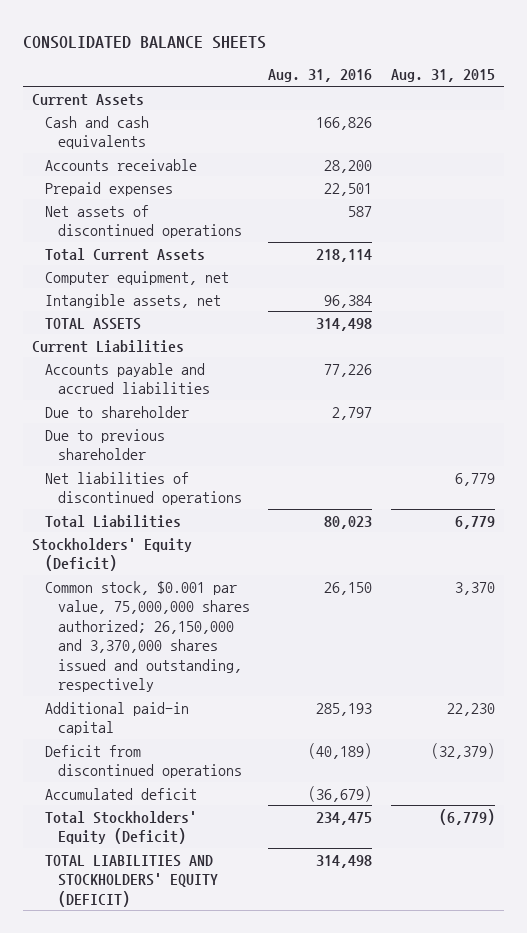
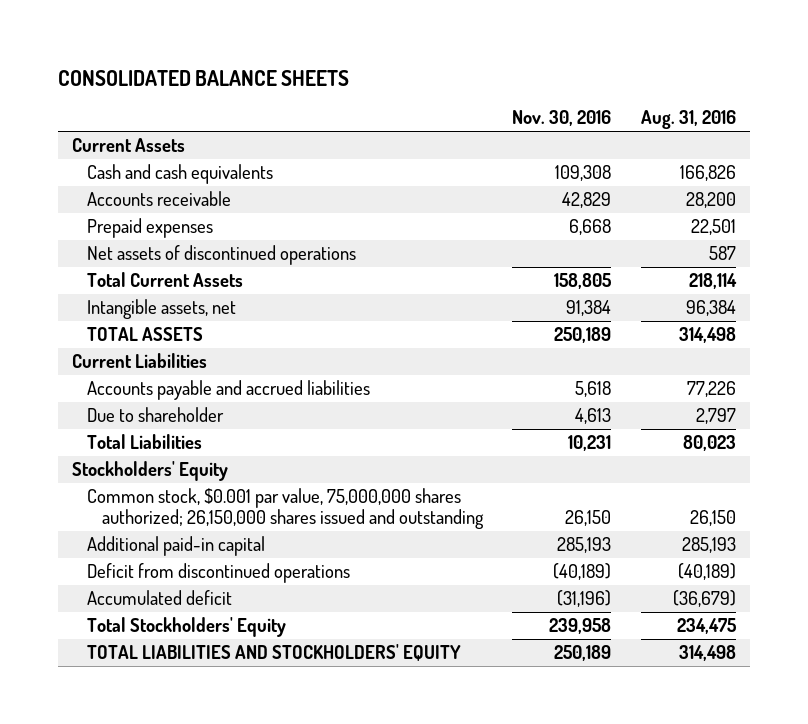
[390,69,495,83] Aug. 31, 2015 -> none
none -> [512,110,612,127] Nov. 30, 2016
[45,270,230,285] Computer equipment, net -> none
[45,428,166,461] Due to previous shareholder -> none
[45,471,243,506] Net liabilities of discontinued operations -> none
[32,537,193,572] Stockholders' Equity (Deficit) -> [72,461,229,482] Stockholders' Equity
[45,580,251,693] Common stock, $0.001 par value, 75,000,000 shares authorized; 26,150,000 and 3,370,000 shares issued and outstanding, respectively -> [87,488,484,530] Common stock, $0.001 par value, 75,000,000 shares authorized; 26,150,000 shares issued and outstanding
[45,810,198,845] Total Stockholders' Equity (Deficit) -> [87,617,287,638] Total Stockholders' Equity
[45,854,219,907] TOTAL LIABILITIES AND STOCKHOLDERS' EQUITY (DEFICIT) -> [87,644,462,662] TOTAL LIABILITIES AND STOCKHOLDERS' EQUITY

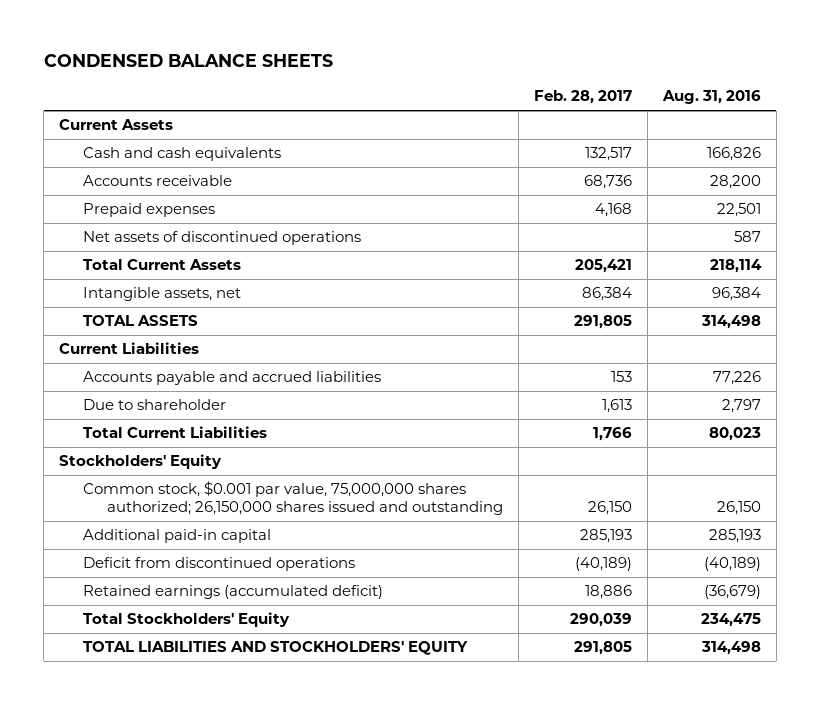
[57,70,349,87] CONSOLIDATED BALANCE SHEETS -> [43,53,333,67] CONDENSED BALANCE SHEETS
[512,110,612,127] Nov. 30, 2016 -> none
none -> [533,90,632,105] Feb. 28, 2017
[87,434,203,450] Total Liabilities -> [82,426,267,439] Total Current Liabilities
[87,590,233,606] Accumulated deficit -> [82,585,383,600] Retained earnings (accumulated deficit)

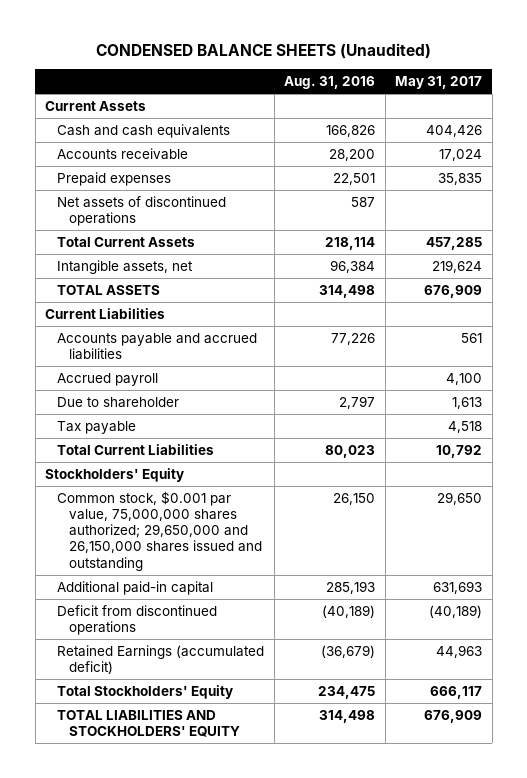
[43,53,333,67] CONDENSED BALANCE SHEETS -> [95,42,431,59] CONDENSED BALANCE SHEETS (Unaudited)
[533,90,632,105] Feb. 28, 2017 -> none
none -> [395,75,483,89] May 31, 2017
none -> [57,372,159,386] Accrued payroll
none -> [57,420,137,434] Tax payable
[82,481,503,516] Common stock, $0.001 par value, 75,000,000 shares authorized; 26,150,000 shares issued and outstanding -> [57,490,262,571] Common stock, $0.001 par value, 75,000,000 shares authorized; 29,650,000 and 26,150,000 shares issued and outstanding
[82,585,383,600] Retained earnings (accumulated deficit) -> [57,644,265,674] Retained Earnings (accumulated deficit)

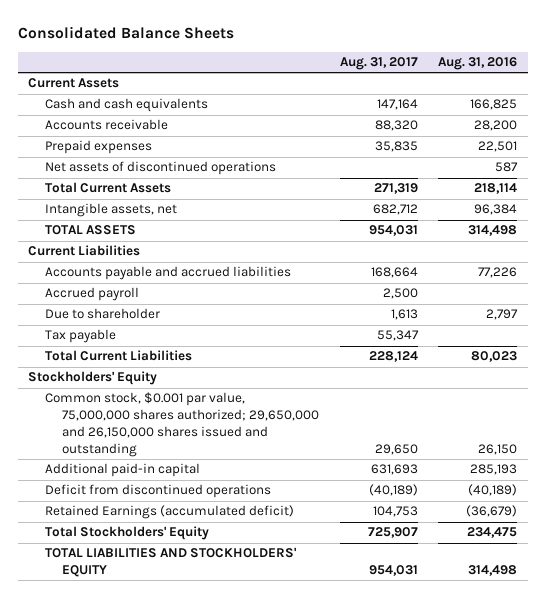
[95,42,431,59] CONDENSED BALANCE SHEETS (Unaudited) -> [17,26,234,40] Consolidated Balance Sheets
[395,75,483,89] May 31, 2017 -> none
none -> [339,57,418,71] Aug. 31, 2017
[326,124,376,137] 166,826 -> [470,99,518,111] 166,825

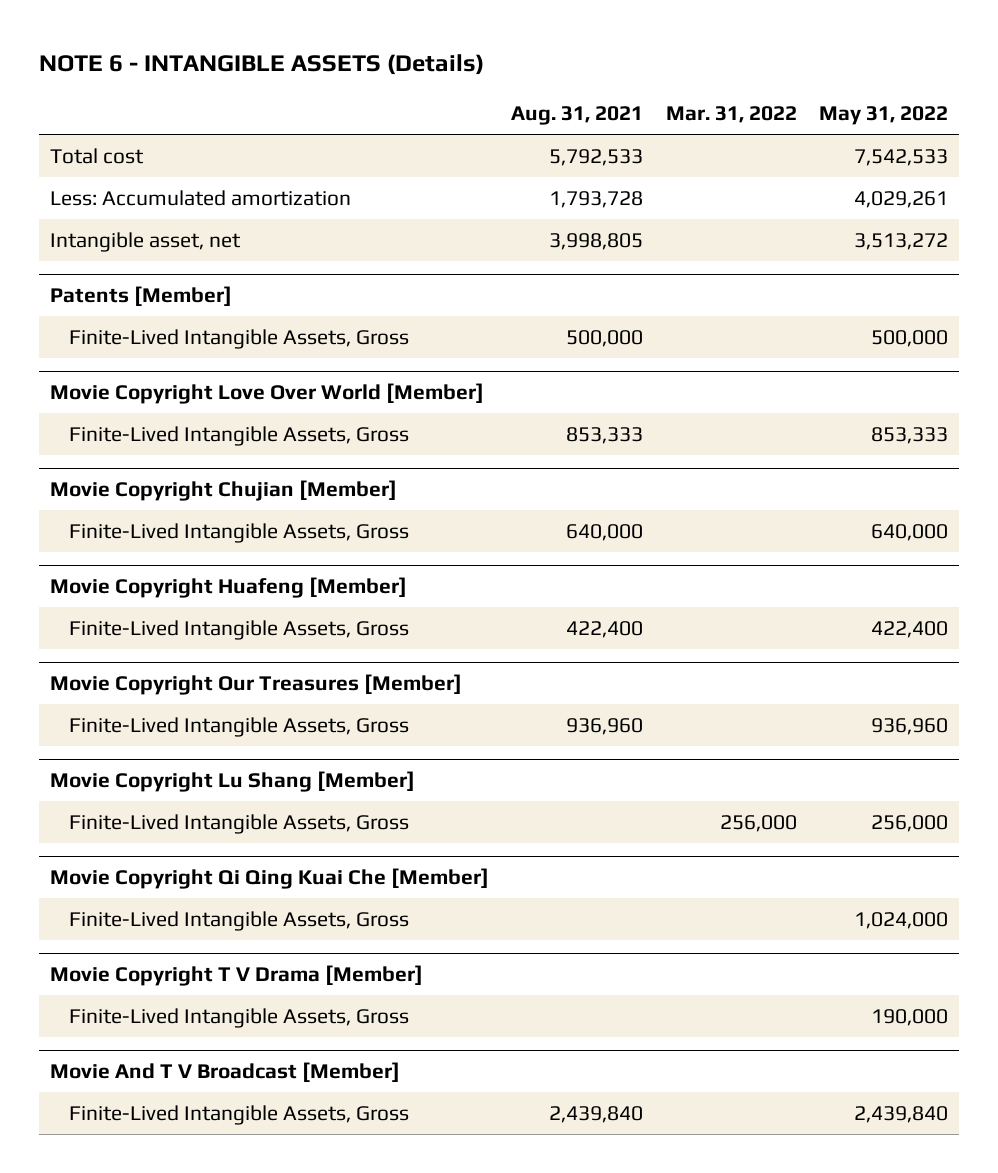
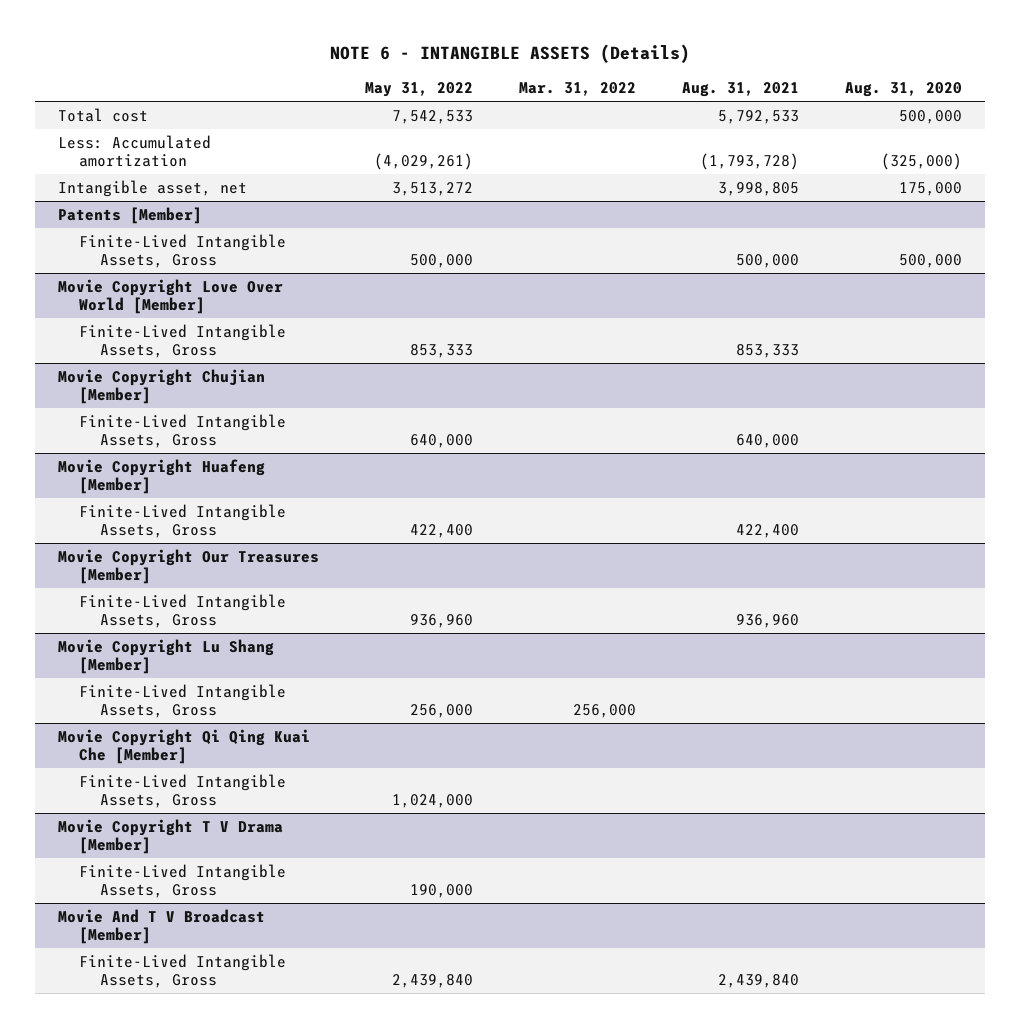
none -> [845,82,963,98] Aug. 31, 2020
[549,190,644,208] 1,793,728 -> [700,152,800,170] (1,793,728)
[853,190,948,208] 4,029,261 -> [373,152,473,170] (4,029,261)

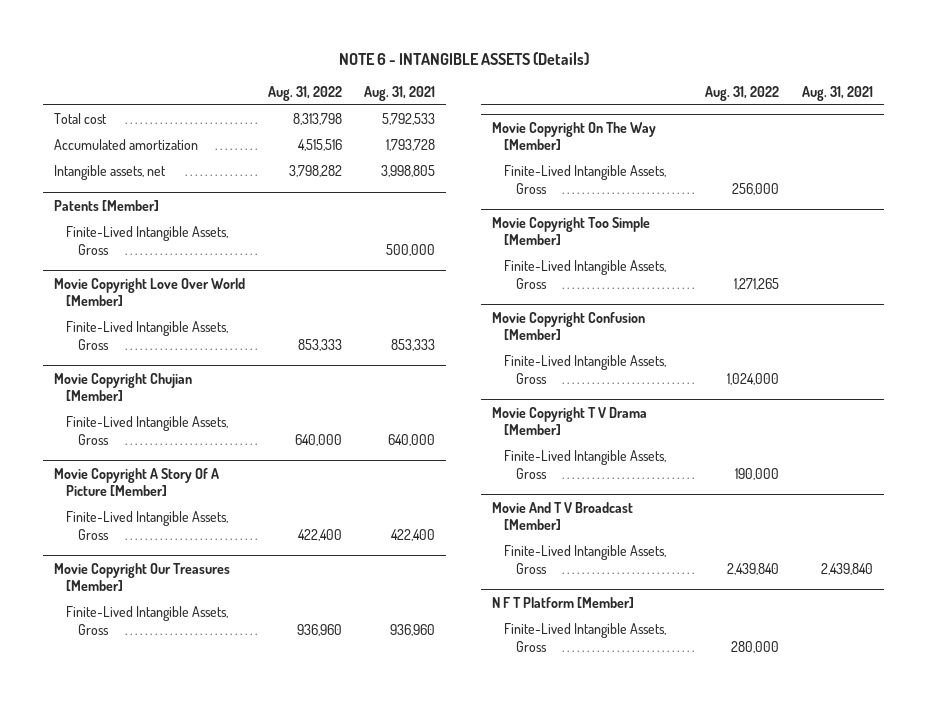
[364,82,473,98] May 31, 2022 -> none
[519,82,637,97] Mar. 31, 2022 -> none
[845,82,963,98] Aug. 31, 2020 -> none
none -> [267,85,342,101] Aug. 31, 2022
[57,134,211,167] Less: Accumulated amortization -> [54,138,199,150] Accumulated amortization
[700,152,800,170] (1,793,728) -> [386,138,436,151] 1,793,728
[57,179,247,197] Intangible asset, net -> [54,164,167,180] Intangible assets, net
[57,458,265,494] Movie Copyright Huafeng [Member] -> none
none -> [54,467,220,497] Movie Copyright A Story Of A Picture [Member]
[57,638,274,674] Movie Copyright Lu Shang [Member] -> none
none -> [492,121,657,151] Movie Copyright On The Way [Member]
[57,728,310,764] Movie Copyright Qi Qing Kuai Che [Member] -> none
none -> [492,216,651,246] Movie Copyright Too Simple [Member]
none -> [492,311,646,341] Movie Copyright Confusion [Member]
none -> [503,354,666,384] Finite-Lived Intangible Assets, Gross
none -> [492,596,635,608] N F T Platform [Member]
none -> [503,622,666,652] Finite-Lived Intangible Assets, Gross

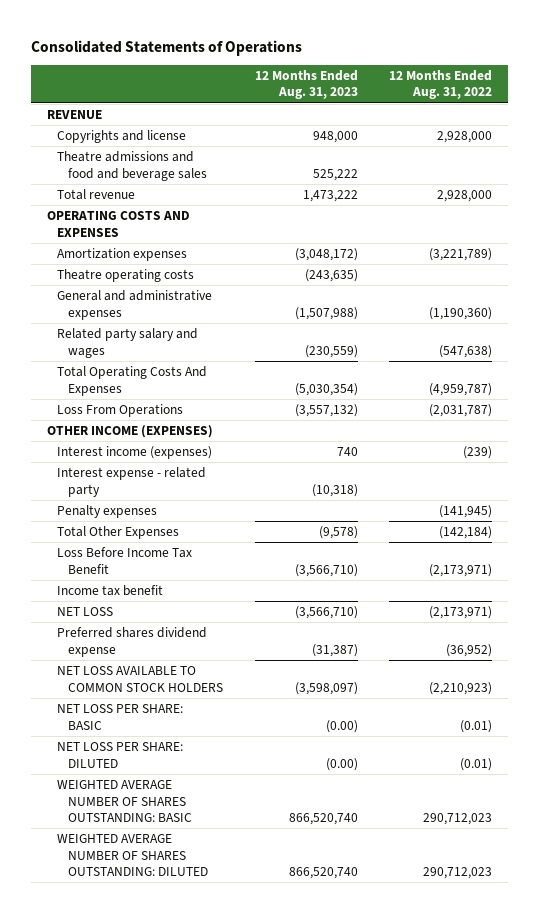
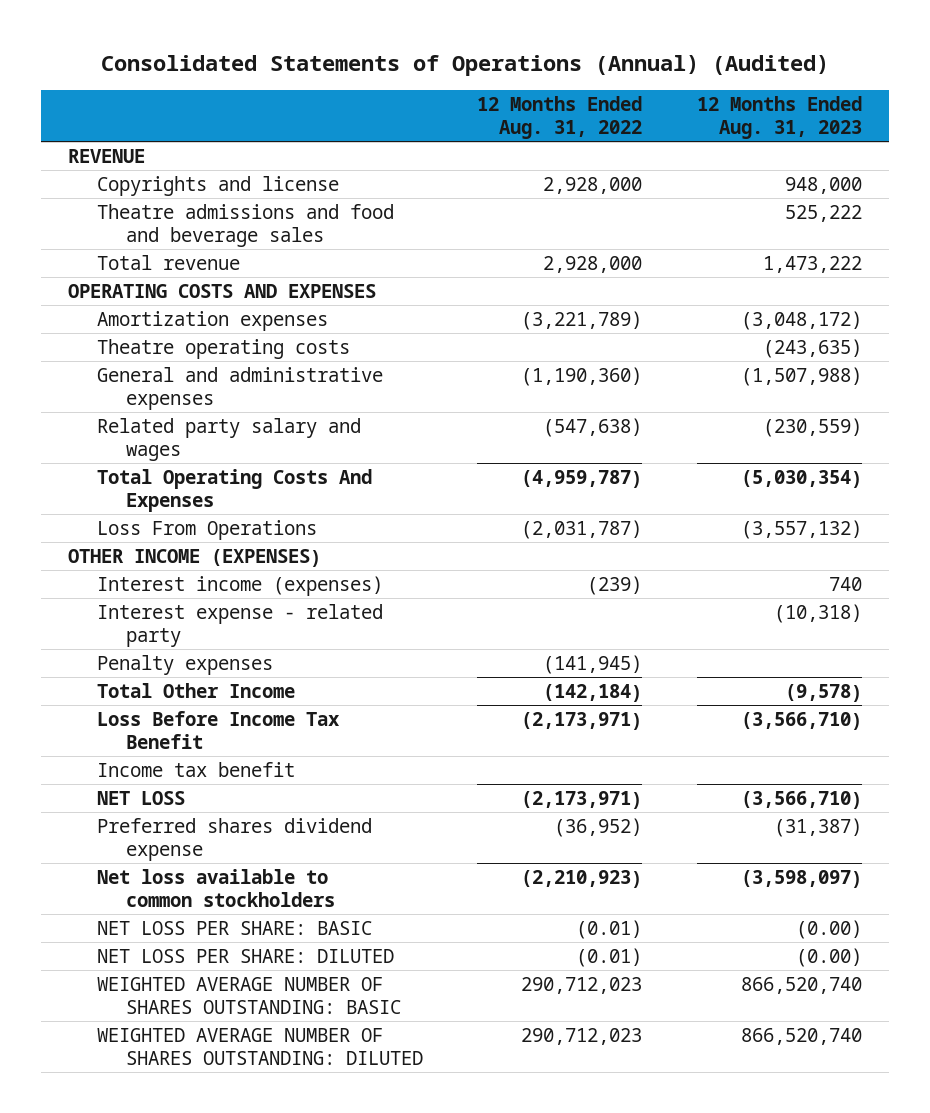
[30,39,302,56] Consolidated Statements of Operations -> [101,54,830,76] Consolidated Statements of Operations (Annual) (Audited)
[57,525,180,539] Total Other Expenses -> [97,683,296,699] Total Other Income
[57,665,224,692] NET LOSS AVAILABLE TO COMMON STOCK HOLDERS -> [97,869,336,907] Net loss available to common stockholders

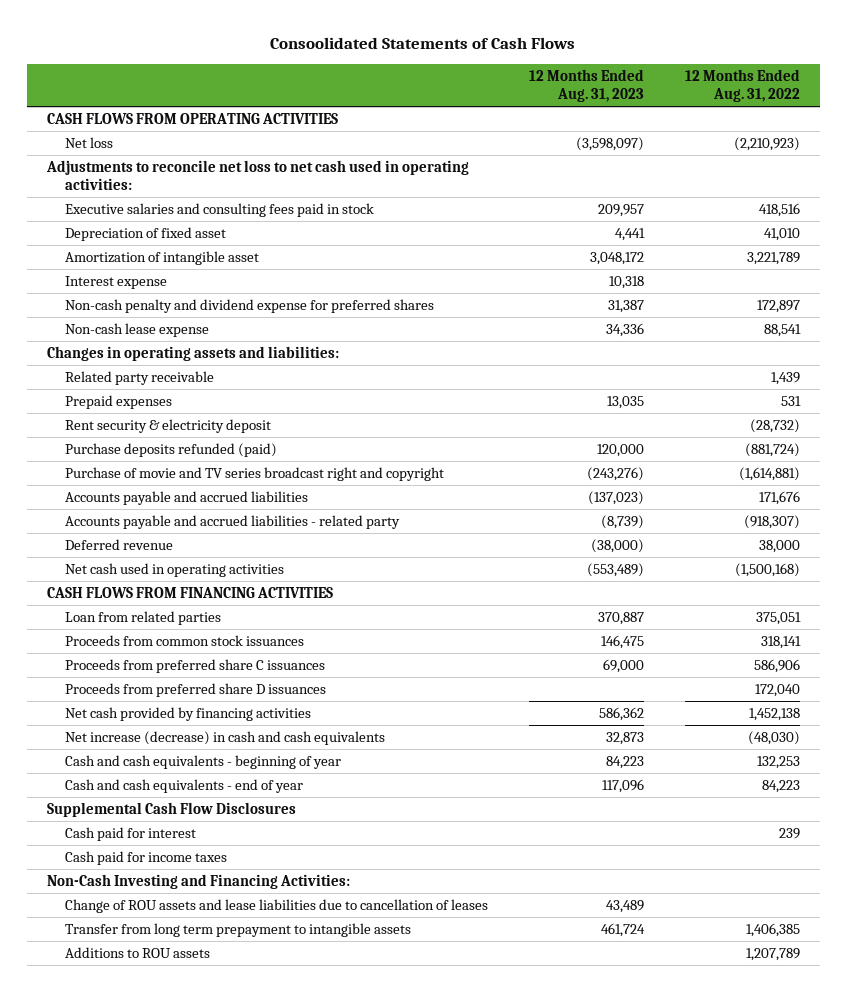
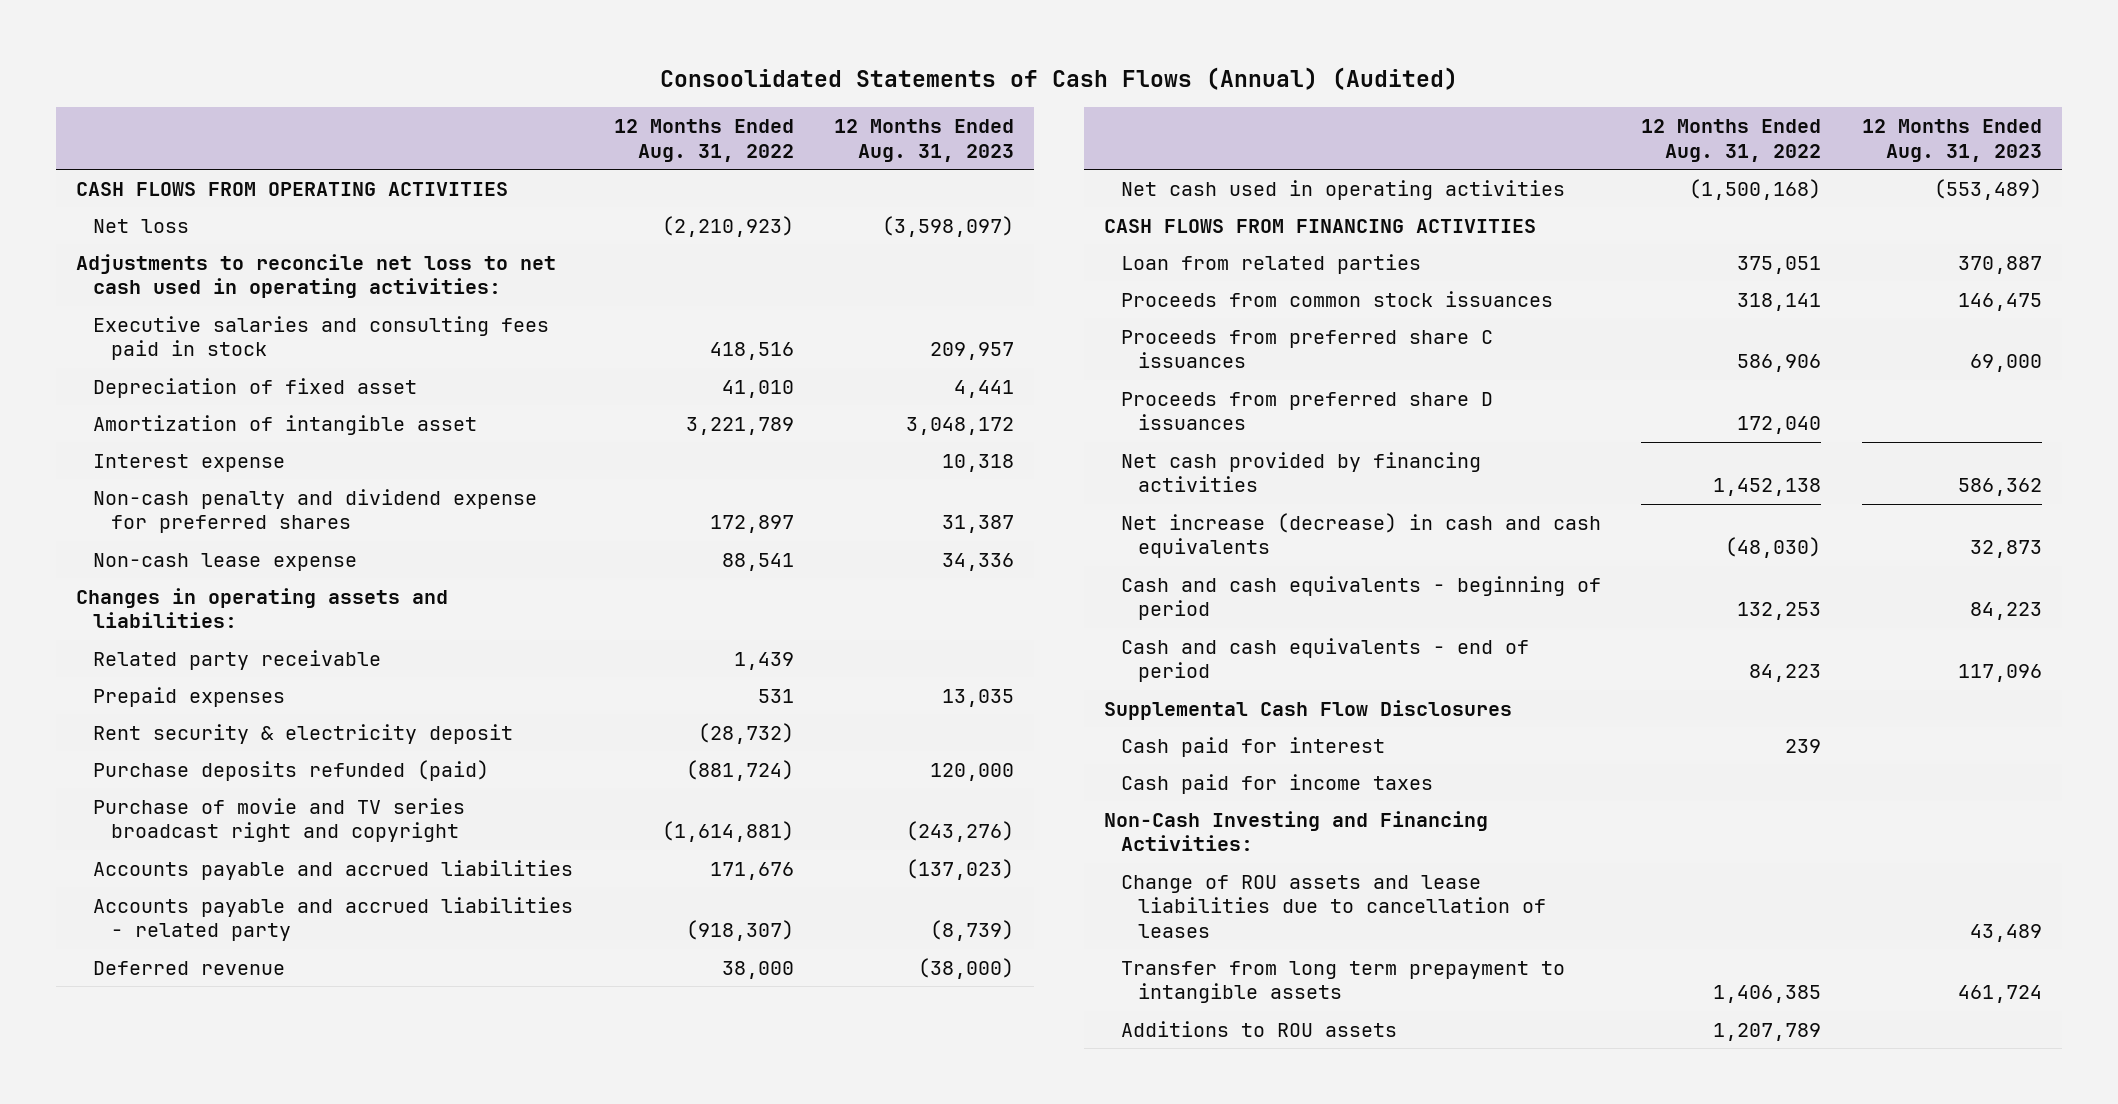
[270,37,576,50] Consoolidated Statements of Cash Flows -> [660,67,1459,91] Consoolidated Statements of Cash Flows (Annual) (Audited)
[64,755,341,770] Cash and cash equivalents - beginning of year -> [1121,575,1602,621] Cash and cash equivalents - beginning of period
[64,779,303,794] Cash and cash equivalents - end of year -> [1121,637,1530,683] Cash and cash equivalents - end of period

